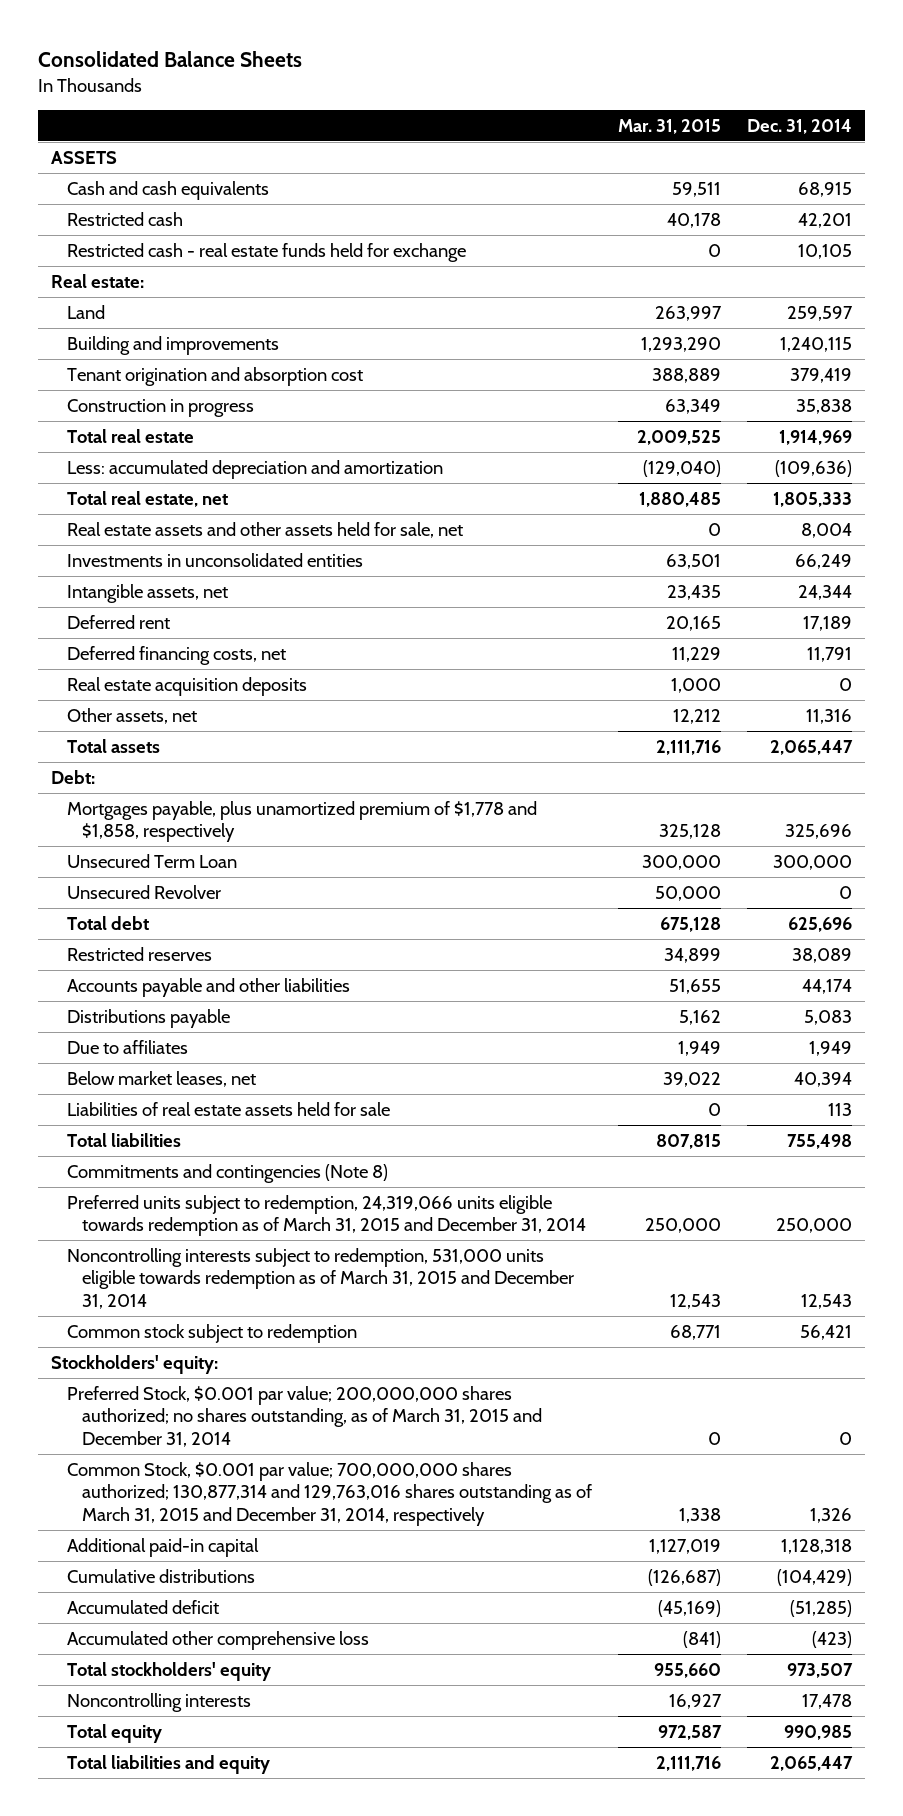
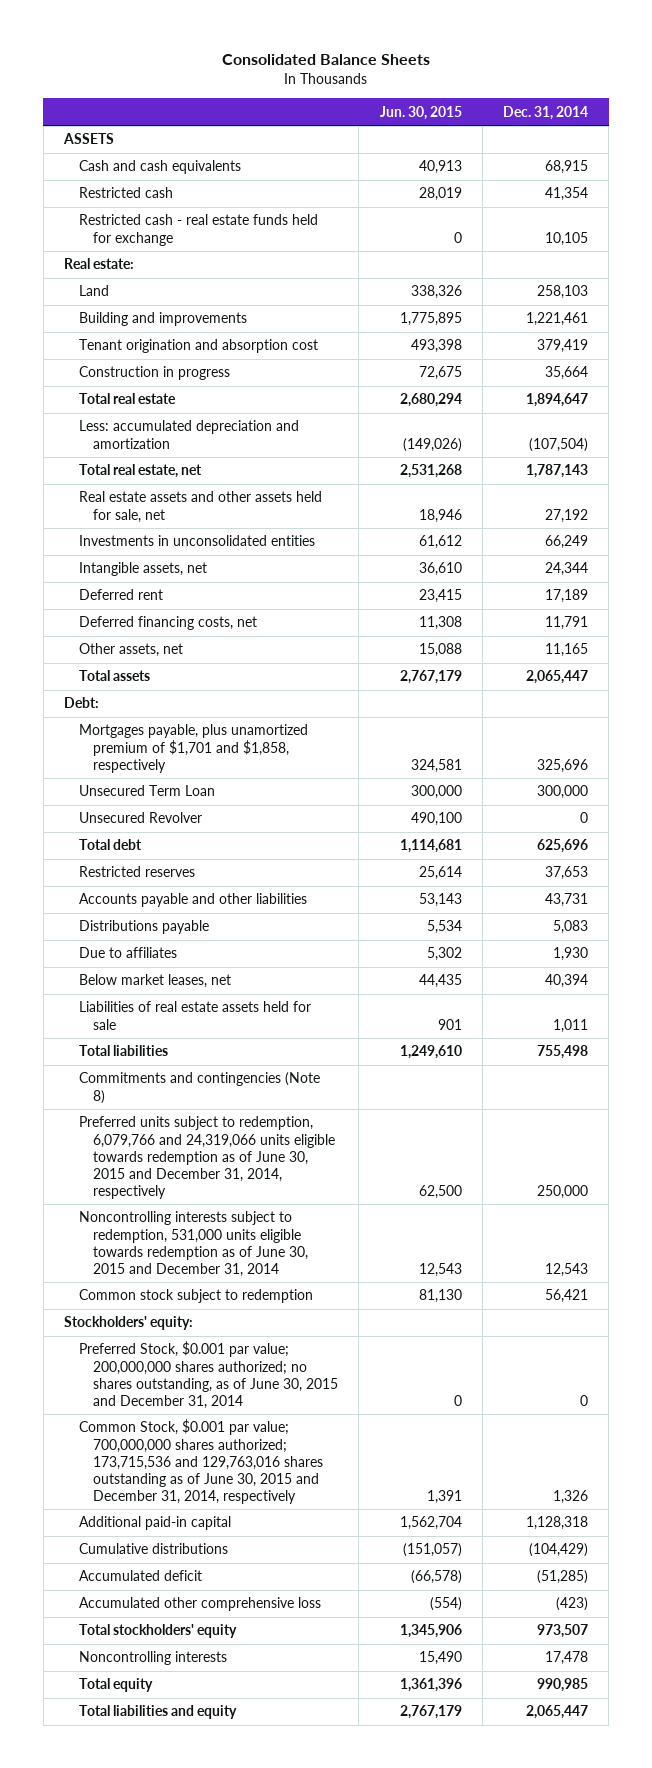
[618,118,722,134] Mar. 31, 2015 -> none
none -> [379,105,462,120] Jun. 30, 2015
[798,212,853,228] 42,201 -> [545,187,589,202] 41,354
[787,305,854,321] 259,597 -> [537,285,589,300] 258,103
[780,336,853,352] 1,240,115 -> [526,312,589,327] 1,221,461
[796,398,853,414] 35,838 -> [545,366,589,381] 35,664
[779,429,853,445] 1,914,969 -> [526,393,589,408] 1,894,647
[775,459,853,477] (109,636) -> [529,437,589,452] (107,504)
[773,491,853,507] 1,805,333 -> [526,464,589,479] 1,787,143
[801,522,853,538] 8,004 -> [545,508,589,523] 27,192
[66,676,307,696] Real estate acquisition deposits -> none
[806,708,853,724] 11,316 -> [545,643,589,658] 11,165
[66,800,537,843] Mortgages payable, plus unamortized premium of $1,778 and $1,858, respectively -> [78,724,308,773] Mortgages payable, plus unamortized premium of $1,701 and $1,858, respectively
[792,947,853,963] 38,089 -> [545,866,589,881] 37,653
[802,978,853,994] 44,174 -> [545,893,589,908] 43,731
[809,1040,853,1056] 1,949 -> [553,947,589,962] 1,930
[828,1102,853,1116] 113 -> [553,1018,589,1033] 1,011
[66,1194,587,1237] Preferred units subject to redemption, 24,319,066 units eligible towards redemption as of March 31, 2015 and December 31, 2014 -> [78,1116,336,1199] Preferred units subject to redemption, 6,079,766 and 24,319,066 units eligible towards redemption as of June 30, 2015 and December 31, 2014, respectively
[66,1247,575,1309] Noncontrolling interests subject to redemption, 531,000 units eligible towards redemption as of March 31, 2015 and December 31, 2014 -> [78,1211,309,1277] Noncontrolling interests subject to redemption, 531,000 units eligible towards redemption as of June 30, 2015 and December 31, 2014
[66,1385,543,1447] Preferred Stock, $0.001 par value; 200,000,000 shares authorized; no shares outstanding, as of March 31, 2015 and December 31, 2014 -> [78,1341,339,1409] Preferred Stock, $0.001 par value; 200,000,000 shares authorized; no shares outstanding, as of June 30, 2015 and December 31, 2014
[66,1461,593,1526] Common Stock, $0.001 par value; 700,000,000 shares authorized; 130,877,314 and 129,763,016 shares outstanding as of March 31, 2015 and December 31, 2014, respectively -> [78,1419,324,1504] Common Stock, $0.001 par value; 700,000,000 shares authorized; 173,715,536 and 129,763,016 shares outstanding as of June 30, 2015 and December 31, 2014, respectively

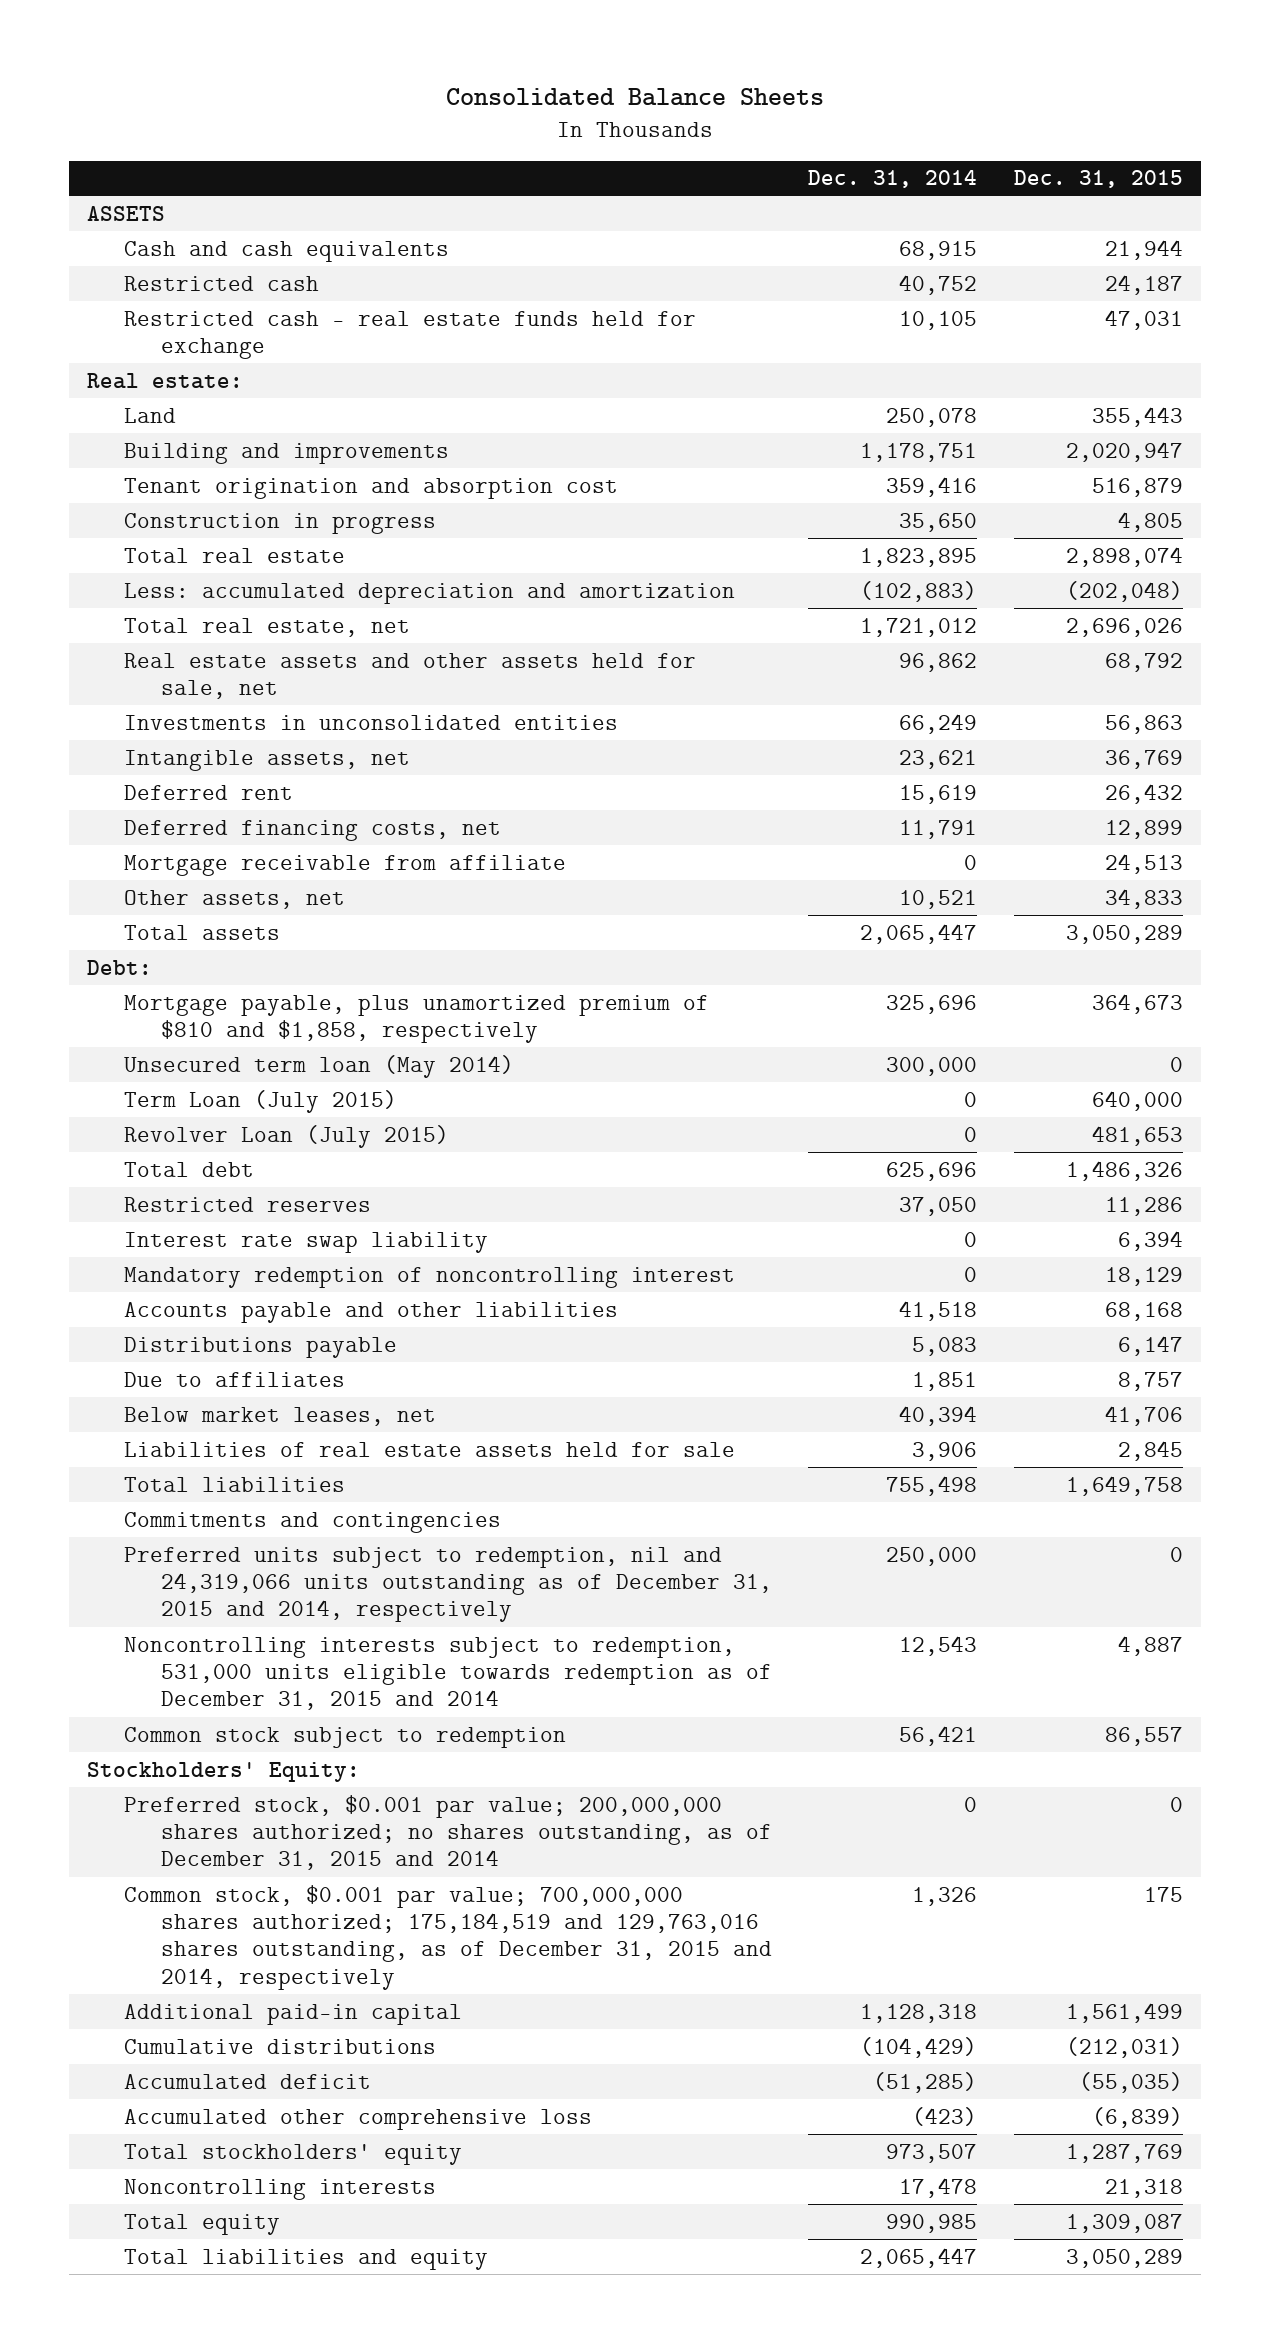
[379,105,462,120] Jun. 30, 2015 -> none
none -> [1013,170,1183,189] Dec. 31, 2015
[545,187,589,202] 41,354 -> [899,274,978,295] 40,752
[537,285,589,300] 258,103 -> [886,407,978,427] 250,078
[526,312,589,327] 1,221,461 -> [860,442,978,462] 1,178,751
[537,339,589,354] 379,419 -> [886,476,978,497] 359,416
[545,366,589,381] 35,664 -> [899,512,978,532] 35,650
[526,393,589,408] 1,894,647 -> [860,547,978,567] 1,823,895
[529,437,589,452] (107,504) -> [860,580,978,602] (102,883)
[526,464,589,479] 1,787,143 -> [860,617,978,637] 1,721,012
[545,508,589,523] 27,192 -> [899,652,978,672] 96,862
[545,562,589,577] 24,344 -> [899,749,978,769] 23,621
[545,589,589,604] 17,189 -> [899,784,978,804] 15,619
none -> [124,854,567,876] Mortgage receivable from affiliate
[545,643,589,658] 11,165 -> [899,889,978,909] 10,521
[78,812,202,824] Unsecured Revolver -> none
[78,724,308,773] Mortgages payable, plus unamortized premium of $1,701 and $1,858, respectively -> [124,994,710,1043] Mortgage payable, plus unamortized premium of $810 and $1,858, respectively
[78,785,215,797] Unsecured Term Loan -> [124,1054,515,1078] Unsecured term loan (May 2014)
none -> [124,1089,398,1113] Term Loan (July 2015)
none -> [124,1124,450,1148] Revolver Loan (July 2015)
[545,866,589,881] 37,653 -> [899,1196,978,1216] 37,050
none -> [124,1231,489,1253] Interest rate swap liability
none -> [124,1266,736,1288] Mandatory redemption of noncontrolling interest
[545,893,589,908] 43,731 -> [899,1300,978,1321] 41,518
[553,947,589,962] 1,930 -> [912,1371,978,1391] 1,851
[553,1018,589,1033] 1,011 -> [912,1441,978,1461] 3,906
[78,1072,320,1104] Commitments and contingencies (Note 8) -> [124,1511,502,1533] Commitments and contingencies
[78,1116,336,1199] Preferred units subject to redemption, 6,079,766 and 24,319,066 units eligible towards redemption as of June 30, 2015 and December 31, 2014, respectively -> [124,1546,773,1623] Preferred units subject to redemption, nil and 24,319,066 units outstanding as of December 31, 2015 and 2014, respectively
[78,1211,309,1277] Noncontrolling interests subject to redemption, 531,000 units eligible towards redemption as of June 30, 2015 and December 31, 2014 -> [124,1636,773,1711] Noncontrolling interests subject to redemption, 531,000 units eligible towards redemption as of December 31, 2015 and 2014
[63,1316,193,1331] Stockholders' equity: -> [87,1761,361,1782] Stockholders' Equity:
[78,1341,339,1409] Preferred Stock, $0.001 par value; 200,000,000 shares authorized; no shares outstanding, as of June 30, 2015 and December 31, 2014 -> [124,1794,773,1871] Preferred stock, $0.001 par value; 200,000,000 shares authorized; no shares outstanding, as of December 31, 2015 and 2014
[78,1419,324,1504] Common Stock, $0.001 par value; 700,000,000 shares authorized; 173,715,536 and 129,763,016 shares outstanding as of June 30, 2015 and December 31, 2014, respectively -> [124,1884,773,1990] Common stock, $0.001 par value; 700,000,000 shares authorized; 175,184,519 and 129,763,016 shares outstanding, as of December 31, 2015 and 2014, respectively

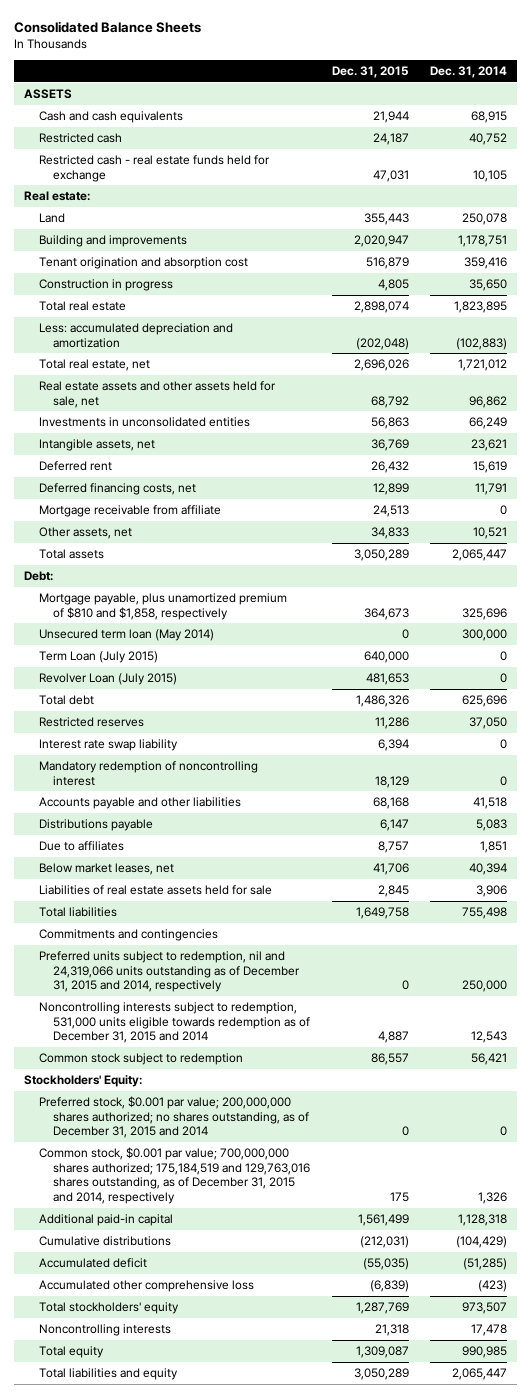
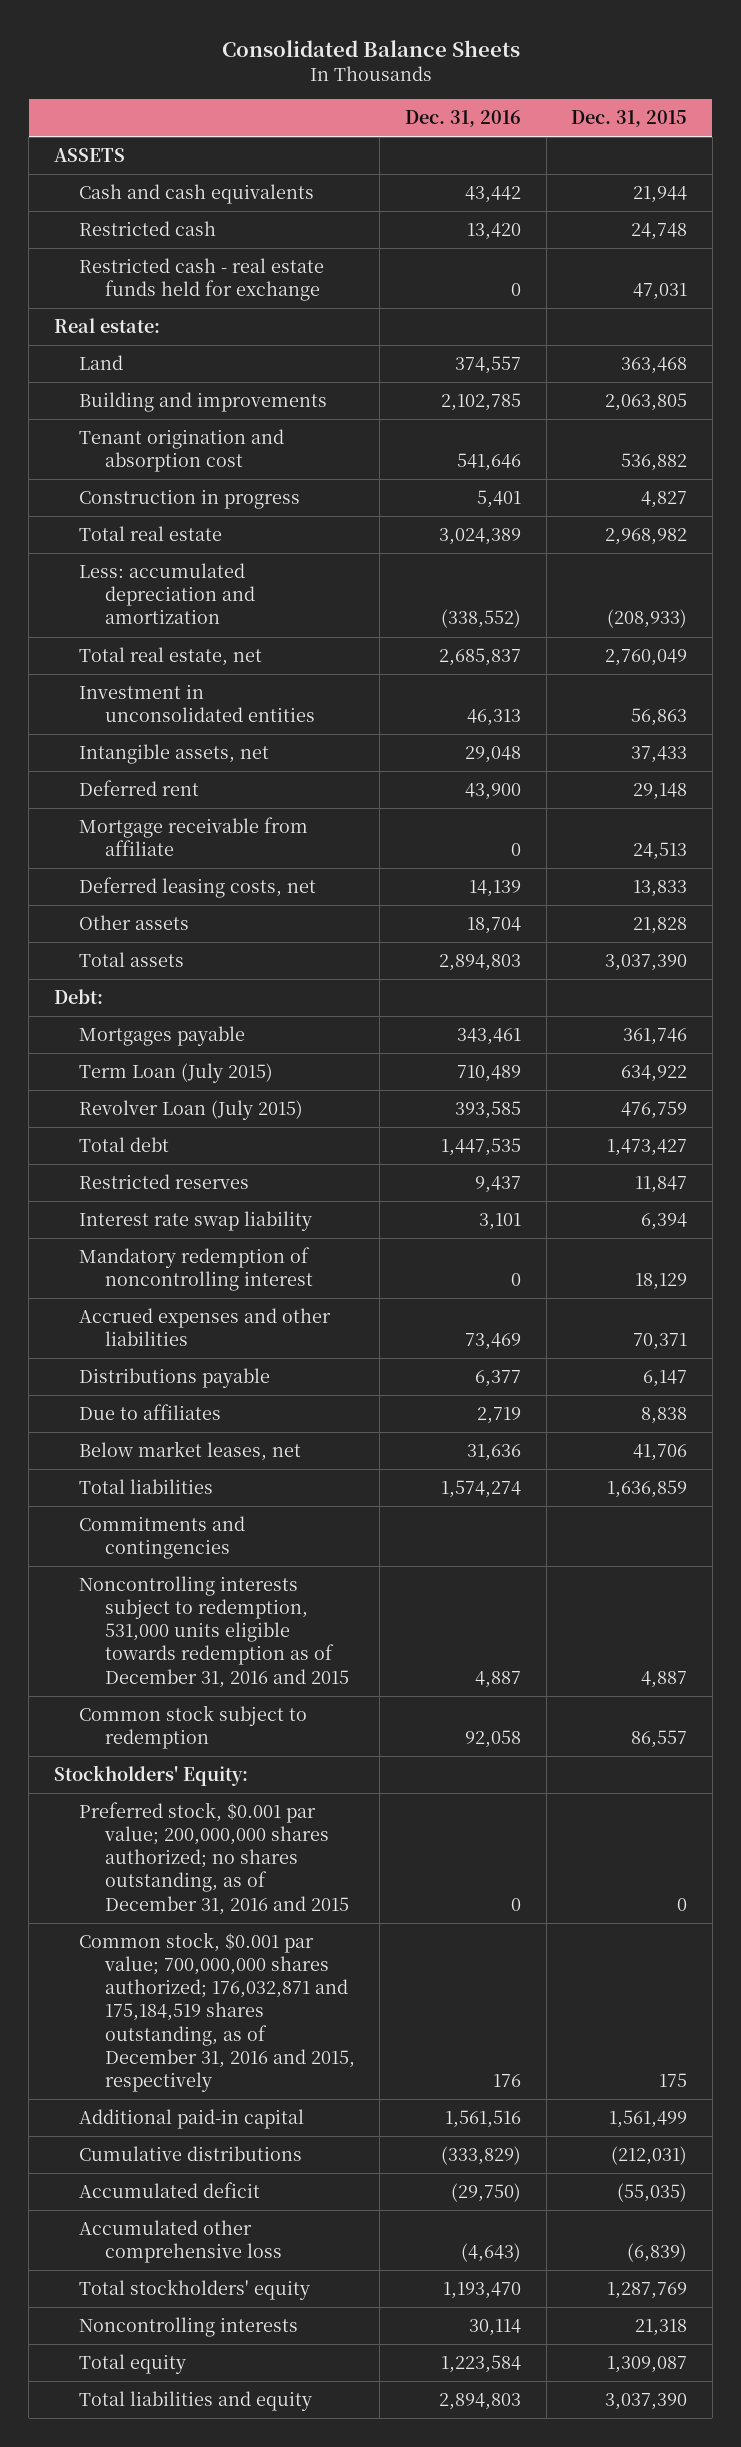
[429,66,507,79] Dec. 31, 2014 -> none
none -> [405,110,522,128] Dec. 31, 2016
[372,132,409,145] 24,187 -> [631,223,688,241] 24,748
[38,380,276,408] Real estate assets and other assets held for sale, net -> none
[38,482,196,495] Deferred financing costs, net -> none
[363,212,409,225] 355,443 -> [621,357,688,375] 363,468
[353,234,409,247] 2,020,947 -> [605,393,688,412] 2,063,805
[365,256,409,269] 516,879 -> [621,453,688,472] 536,882
[377,278,409,291] 4,805 -> [641,491,688,509] 4,827
[353,300,409,313] 2,898,074 -> [605,528,688,546] 2,968,982
[355,337,409,350] (202,048) -> [607,609,688,629] (208,933)
[353,358,409,371] 2,696,026 -> [605,649,688,667] 2,760,049
[38,416,250,427] Investments in unconsolidated entities -> [79,684,315,723] Investment in unconsolidated entities
[370,438,409,451] 36,769 -> [631,746,688,764] 37,433
[370,460,409,473] 26,432 -> [633,783,688,801] 29,148
none -> [79,877,317,899] Deferred leasing costs, net
[38,526,132,539] Other assets, net -> [79,915,190,931] Other assets
[370,526,409,539] 34,833 -> [633,917,688,935] 21,828
[353,548,409,561] 3,050,289 -> [605,954,688,972] 3,037,390
[38,592,287,620] Mortgage payable, plus unamortized premium of $810 and $1,858, respectively -> none
[38,672,177,685] Revolver Loan (July 2015) -> none
none -> [79,1026,246,1047] Mortgages payable
[38,628,214,641] Unsecured term loan (May 2014) -> [79,1063,274,1084] Term Loan (July 2015)
[401,628,409,639] 0 -> [621,1065,688,1083] 634,922
[38,650,158,663] Term Loan (July 2015) -> [79,1100,304,1121] Revolver Loan (July 2015)
[363,650,409,663] 640,000 -> [621,1101,688,1120] 476,759
[355,694,409,707] 1,486,326 -> [607,1139,688,1157] 1,473,427
[374,716,409,729] 11,286 -> [635,1176,688,1194] 11,847
[38,796,241,809] Accounts payable and other liabilities -> [79,1308,332,1347] Accrued expenses and other liabilities
[372,796,409,809] 68,168 -> [633,1333,688,1351] 70,371
[377,840,409,853] 8,757 -> [641,1407,688,1425] 8,838
[38,884,272,895] Liabilities of real estate assets held for sale -> none
[355,906,409,919] 1,649,758 -> [607,1480,688,1499] 1,636,859
[38,950,301,993] Preferred units subject to redemption, nil and 24,319,066 units outstanding as of December 31, 2015 and 2014, respectively -> none
[38,1001,311,1044] Noncontrolling interests subject to redemption, 531,000 units eligible towards redemption as of December 31, 2015 and 2014 -> [79,1576,349,1688] Noncontrolling interests subject to redemption, 531,000 units eligible towards redemption as of December 31, 2016 and 2015
[38,1095,310,1139] Preferred stock, $0.001 par value; 200,000,000 shares authorized; no shares outstanding, as of December 31, 2015 and 2014 -> [79,1802,349,1915] Preferred stock, $0.001 par value; 200,000,000 shares authorized; no shares outstanding, as of December 31, 2016 and 2015
[38,1146,311,1205] Common stock, $0.001 par value; 700,000,000 shares authorized; 175,184,519 and 129,763,016 shares outstanding, as of December 31, 2015 and 2014, respectively -> [79,1932,355,2092] Common stock, $0.001 par value; 700,000,000 shares authorized; 176,032,871 and 175,184,519 shares outstanding, as of December 31, 2016 and 2015, respectively
[353,1367,409,1380] 3,050,289 -> [605,2393,688,2411] 3,037,390

